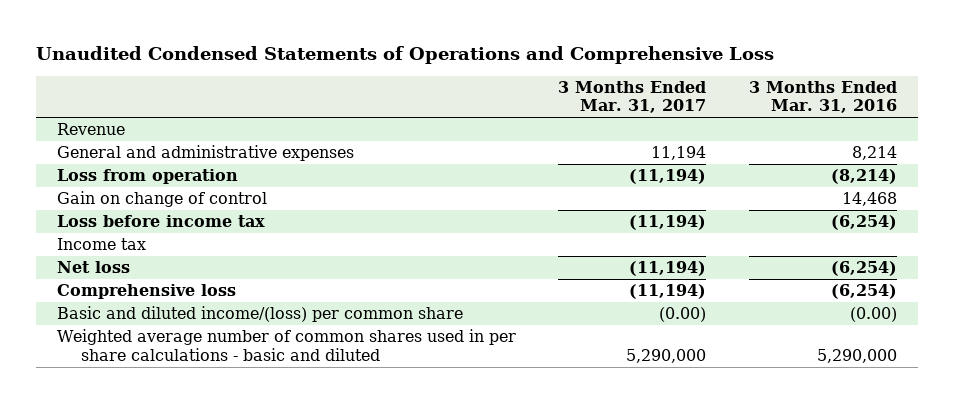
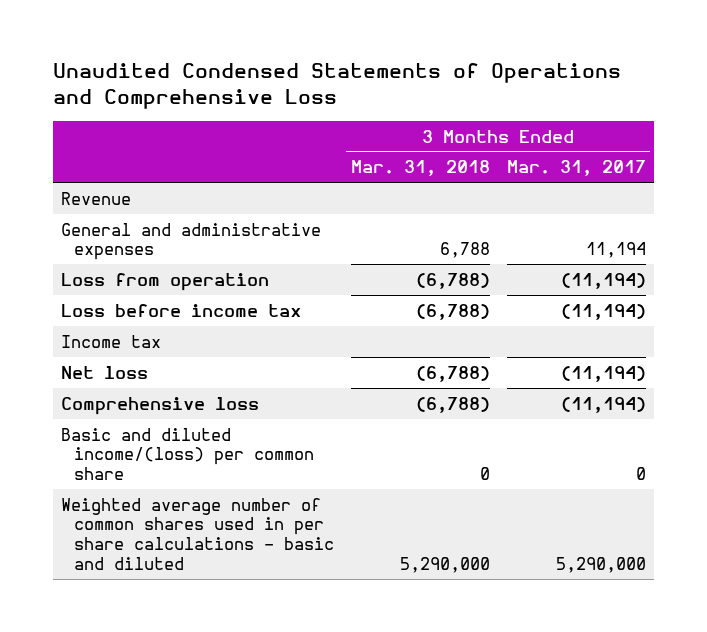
[748,80,897,114] 3 Months Ended Mar. 31, 2016 -> none
none -> [350,160,490,177] Mar. 31, 2018
[56,191,267,208] Gain on change of control -> none
[659,307,707,323] (0.00) -> [635,467,646,481] 0

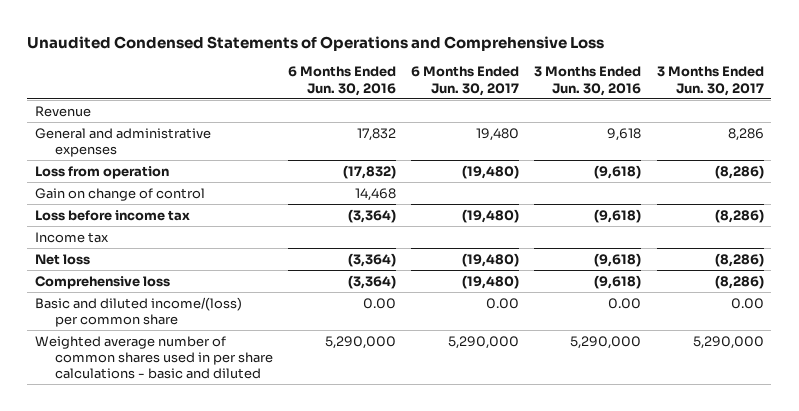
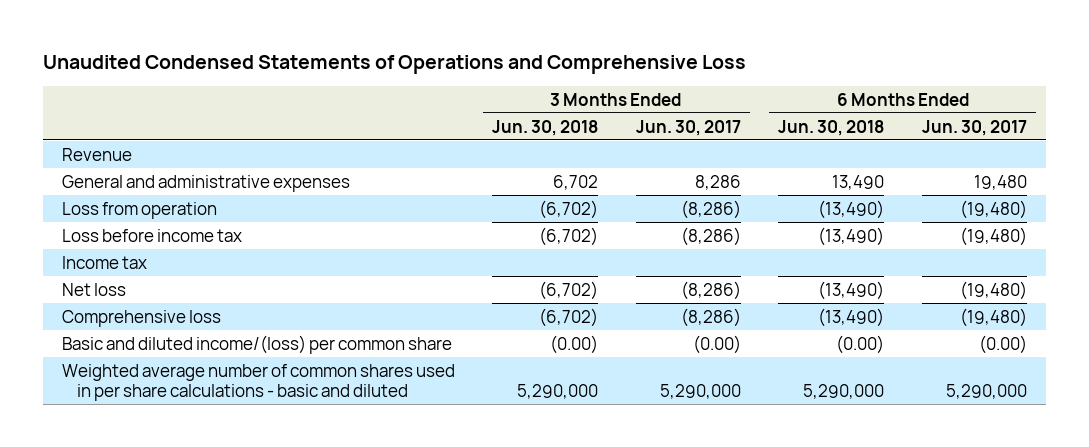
[288,66,397,96] 6 Months Ended Jun. 30, 2016 -> none
[534,66,642,96] 3 Months Ended Jun. 30, 2016 -> none
none -> [492,119,599,136] Jun. 30, 2018
none -> [778,119,885,136] Jun. 30, 2018
[34,187,205,201] Gain on change of control -> none
[486,297,520,309] 0.00 -> [979,334,1028,354] (0.00)
[730,297,764,309] 0.00 -> [692,334,741,354] (0.00)

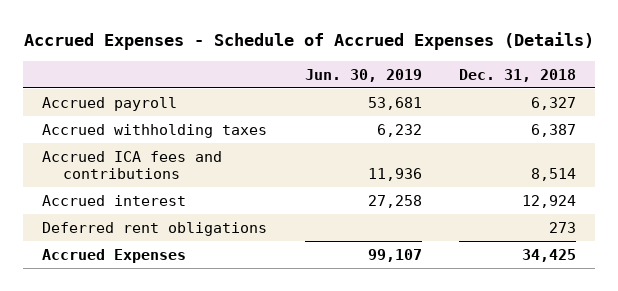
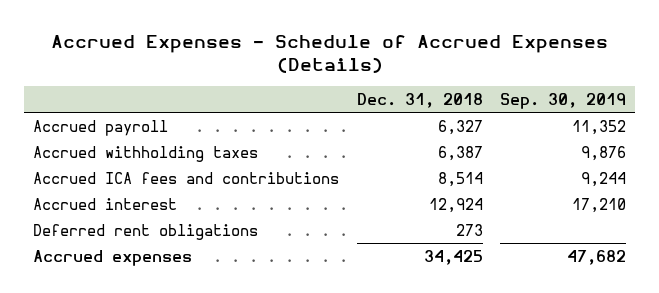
[304,68,422,82] Jun. 30, 2019 -> none
none -> [500,93,627,110] Sep. 30, 2019
[41,248,186,263] Accrued Expenses -> [33,249,193,266] Accrued expenses

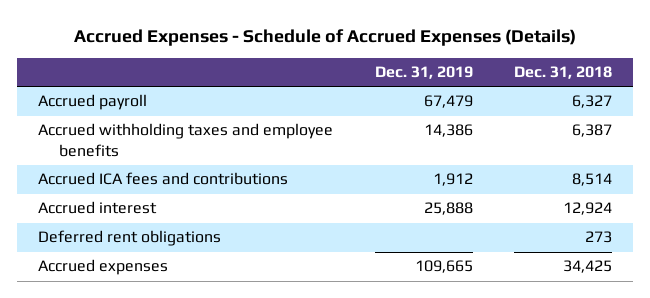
[500,93,627,110] Sep. 30, 2019 -> none
none -> [374,66,473,80] Dec. 31, 2019
[33,145,259,162] Accrued withholding taxes -> [38,123,334,157] Accrued withholding taxes and employee benefits

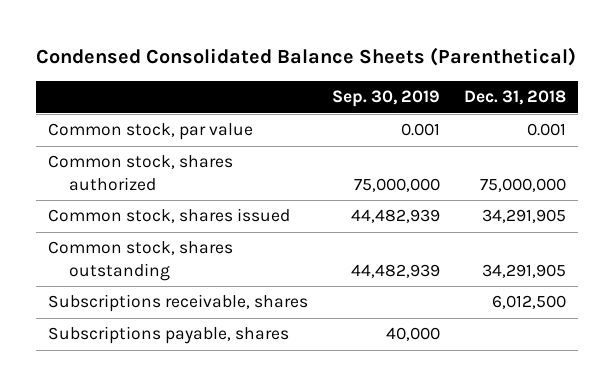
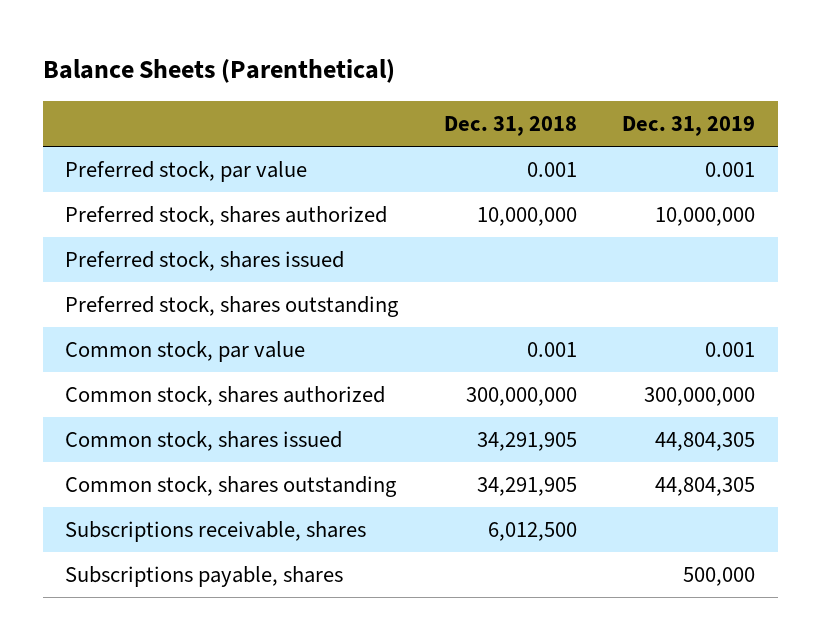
[36,47,577,67] Condensed Consolidated Balance Sheets (Parenthetical) -> [42,58,395,83] Balance Sheets (Parenthetical)
[332,90,441,108] Sep. 30, 2019 -> none
none -> [622,115,756,136] Dec. 31, 2019
none -> [65,161,308,183] Preferred stock, par value
none -> [65,206,388,227] Preferred stock, shares authorized
none -> [65,251,345,272] Preferred stock, shares issued
none -> [65,296,400,318] Preferred stock, shares outstanding
[480,177,567,192] 75,000,000 -> [465,387,577,407] 300,000,000

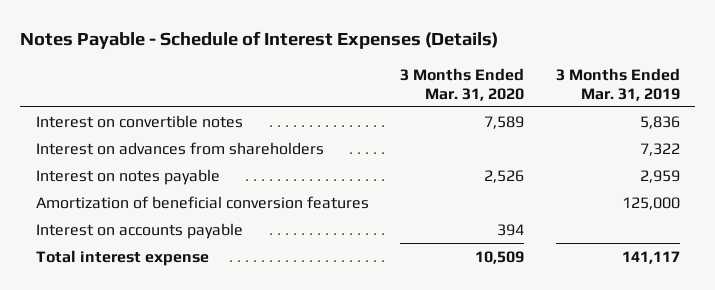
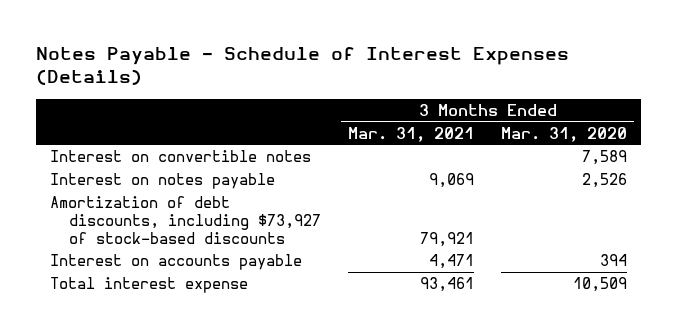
[555,67,680,101] 3 Months Ended Mar. 31, 2019 -> none
none -> [348,126,475,142] Mar. 31, 2021
[35,141,324,155] Interest on advances from shareholders -> none
[35,195,369,209] Amortization of beneficial conversion features -> [50,196,321,244] Amortization of debt discounts, including $73,927 of stock-based discounts

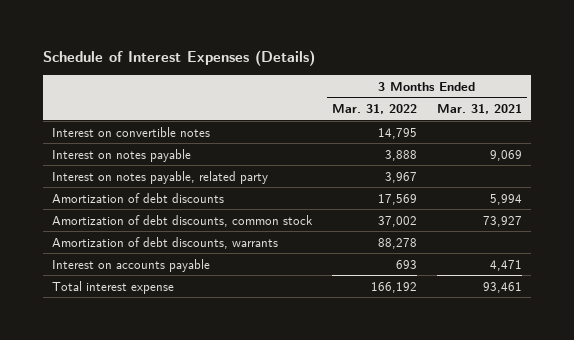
[36,46,570,86] Notes Payable - Schedule of Interest Expenses (Details) -> [42,50,315,67] Schedule of Interest Expenses (Details)
[501,126,628,142] Mar. 31, 2020 -> none
none -> [331,103,417,114] Mar. 31, 2022
none -> [52,170,269,184] Interest on notes payable, related party
[50,196,321,244] Amortization of debt discounts, including $73,927 of stock-based discounts -> [52,192,225,203] Amortization of debt discounts
[420,231,475,247] 79,921 -> [489,193,522,205] 5,994
none -> [52,214,314,227] Amortization of debt discounts, common stock
none -> [52,236,279,249] Amortization of debt discounts, warrants

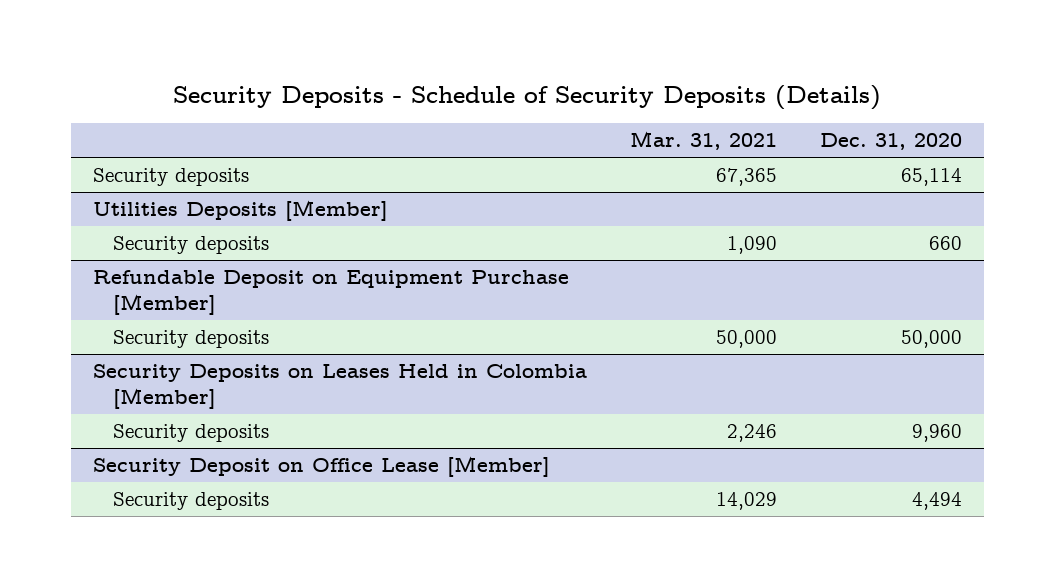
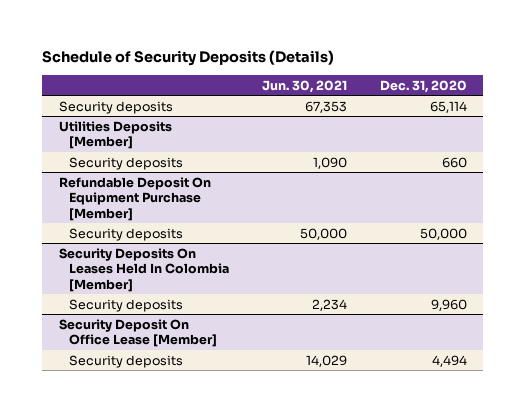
[173,84,882,110] Security Deposits - Schedule of Security Deposits (Details) -> [42,49,335,66] Schedule of Security Deposits (Details)
[629,131,777,151] Mar. 31, 2021 -> none
none -> [262,79,348,93] Jun. 30, 2021
[92,270,569,315] Refundable Deposit on Equipment Purchase [Member] -> [58,176,211,221] Refundable Deposit On Equipment Purchase [Member]
[92,364,587,409] Security Deposits on Leases Held in Colombia [Member] -> [58,247,230,292] Security Deposits On Leases Held In Colombia [Member]
[92,456,550,478] Security Deposit on Office Lease [Member] -> [58,318,218,348] Security Deposit On Office Lease [Member]

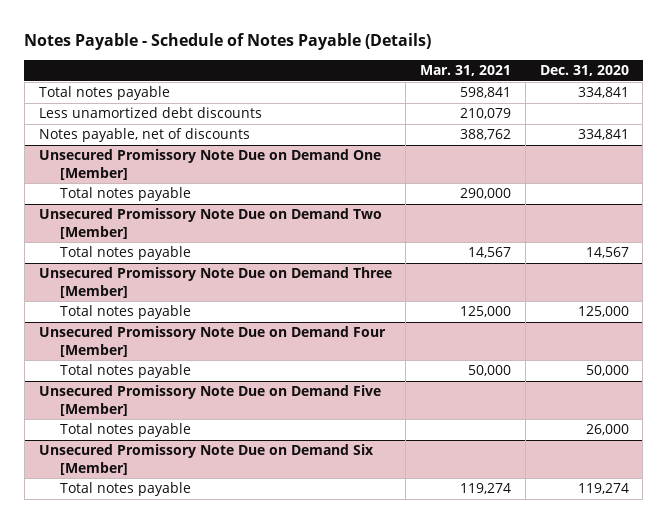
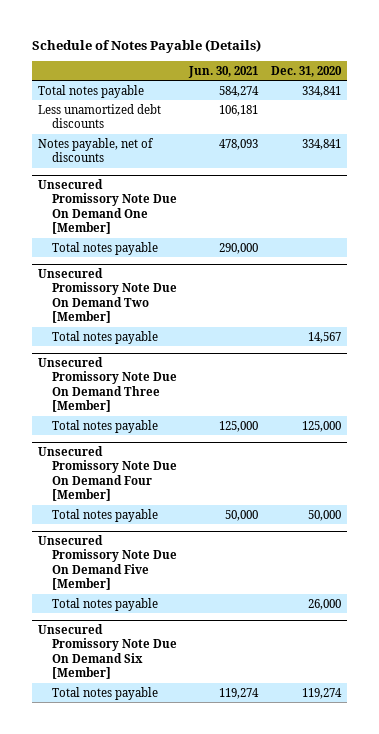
[24,32,432,50] Notes Payable - Schedule of Notes Payable (Details) -> [32,38,262,53] Schedule of Notes Payable (Details)
[420,65,512,77] Mar. 31, 2021 -> none
none -> [188,65,259,78] Jun. 30, 2021
[38,149,381,180] Unsecured Promissory Note Due on Demand One [Member] -> [38,178,178,235] Unsecured Promissory Note Due On Demand One [Member]
[38,208,382,239] Unsecured Promissory Note Due on Demand Two [Member] -> [38,267,178,324] Unsecured Promissory Note Due On Demand Two [Member]
[38,267,392,298] Unsecured Promissory Note Due on Demand Three [Member] -> [38,356,178,413] Unsecured Promissory Note Due On Demand Three [Member]
[38,326,386,357] Unsecured Promissory Note Due on Demand Four [Member] -> [38,445,178,502] Unsecured Promissory Note Due On Demand Four [Member]
[38,385,381,416] Unsecured Promissory Note Due on Demand Five [Member] -> [38,534,178,591] Unsecured Promissory Note Due On Demand Five [Member]
[38,444,374,475] Unsecured Promissory Note Due on Demand Six [Member] -> [38,623,178,680] Unsecured Promissory Note Due On Demand Six [Member]

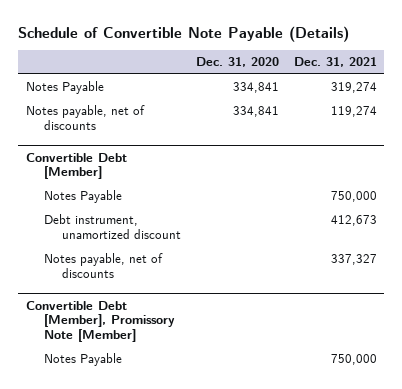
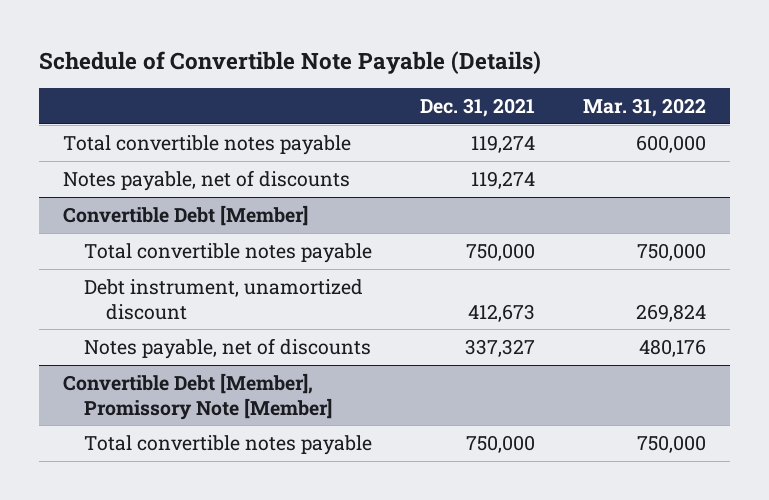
[195,57,279,68] Dec. 31, 2020 -> none
none -> [583,98,707,118] Mar. 31, 2022
[25,81,104,95] Notes Payable -> [62,134,351,155] Total convertible notes payable
[330,82,377,94] 319,274 -> [471,134,536,153] 119,274
[43,190,122,204] Notes Payable -> [84,242,373,263] Total convertible notes payable
[43,353,122,367] Notes Payable -> [84,434,373,455] Total convertible notes payable

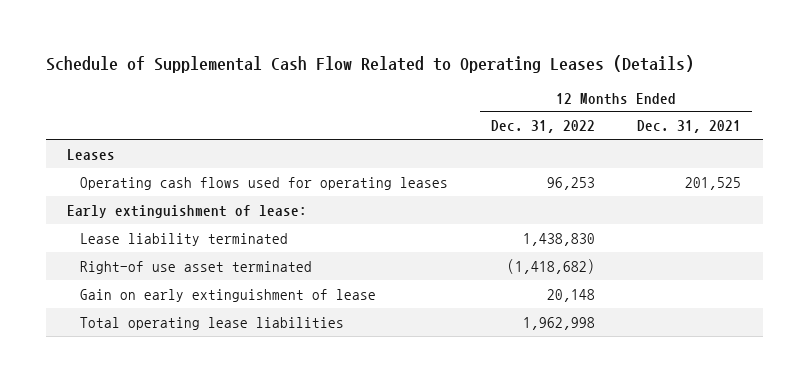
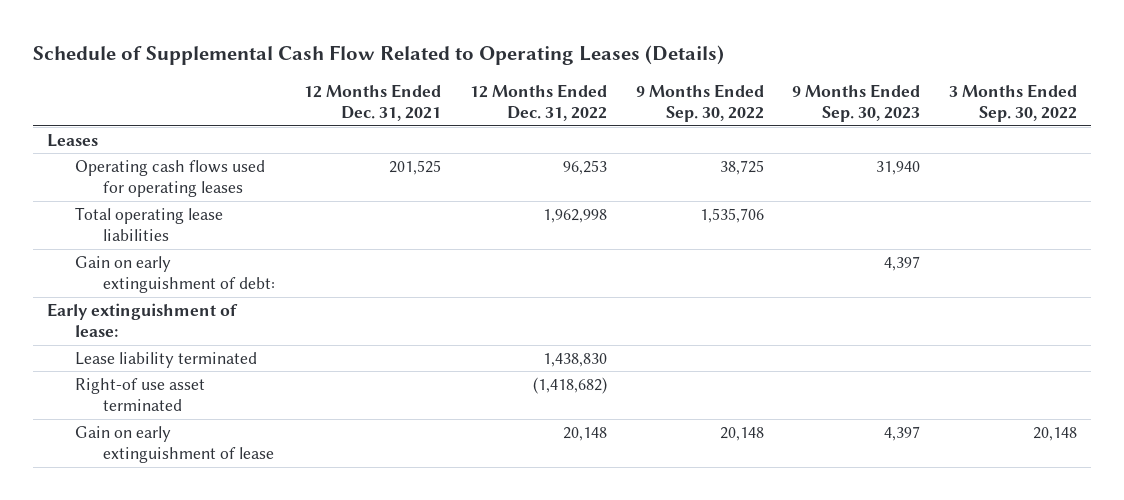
none -> [635,83,764,123] 9 Months Ended Sep. 30, 2022
none -> [792,83,921,123] 9 Months Ended Sep. 30, 2023
none -> [949,83,1078,123] 3 Months Ended Sep. 30, 2022
[79,316,344,330] Total operating lease liabilities -> [75,206,224,242] Total operating lease liabilities
none -> [75,255,276,294] Gain on early extinguishment of debt:

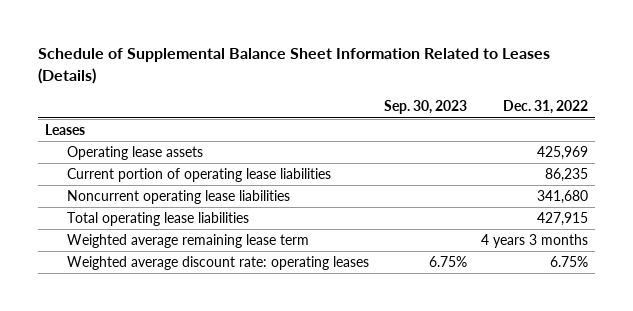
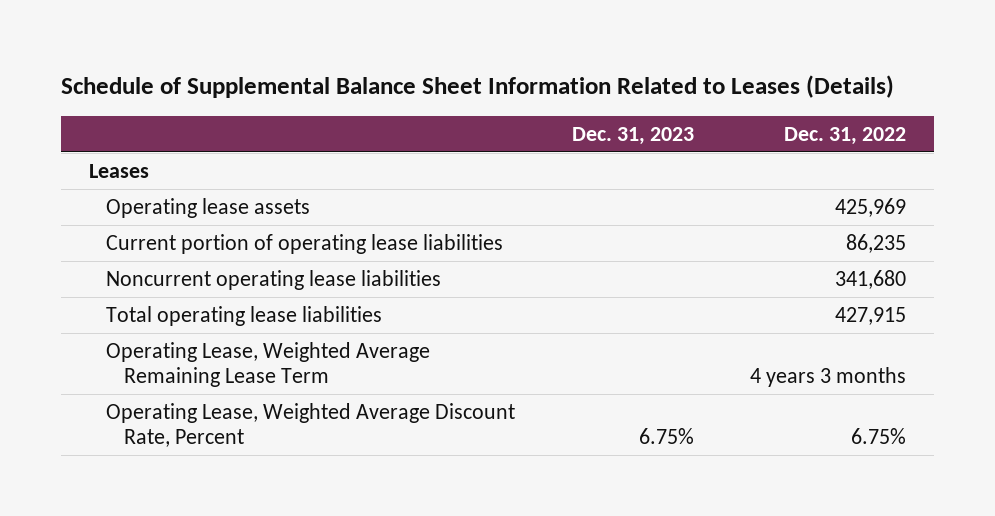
[383,100,467,115] Sep. 30, 2023 -> none
none -> [571,126,694,145] Dec. 31, 2023
[67,234,310,249] Weighted average remaining lease term -> [106,341,431,388] Operating Lease, Weighted Average Remaining Lease Term
[67,256,370,271] Weighted average discount rate: operating leases -> [106,402,516,448] Operating Lease, Weighted Average Discount Rate, Percent

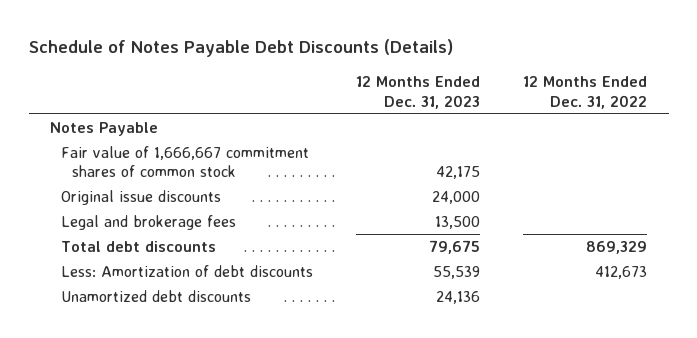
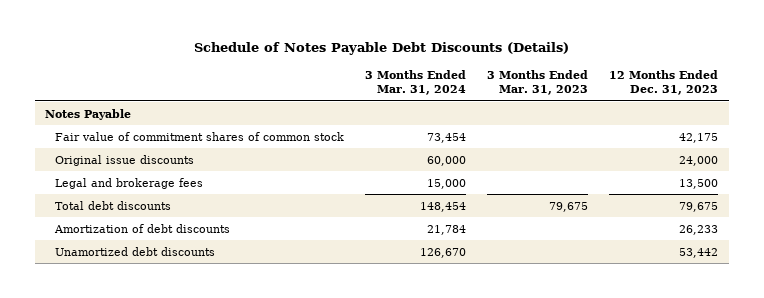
[523,75,648,109] 12 Months Ended Dec. 31, 2022 -> none
none -> [364,69,466,96] 3 Months Ended Mar. 31, 2024
none -> [487,69,589,96] 3 Months Ended Mar. 31, 2023
[61,145,310,178] Fair value of 1,666,667 commitment shares of common stock -> [54,131,344,141] Fair value of commitment shares of common stock
[61,264,314,277] Less: Amortization of debt discounts -> [53,223,230,233] Amortization of debt discounts
[433,265,481,279] 55,539 -> [679,224,719,235] 26,233
[436,290,481,304] 24,136 -> [679,247,719,258] 53,442

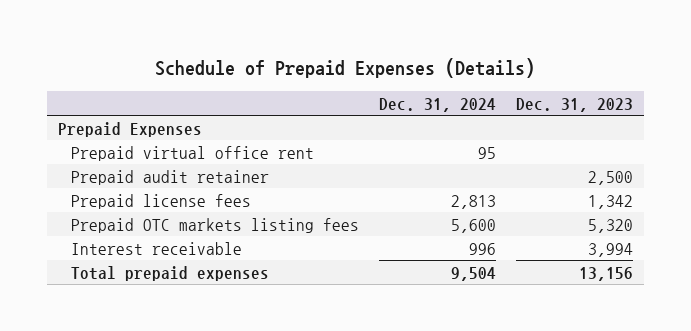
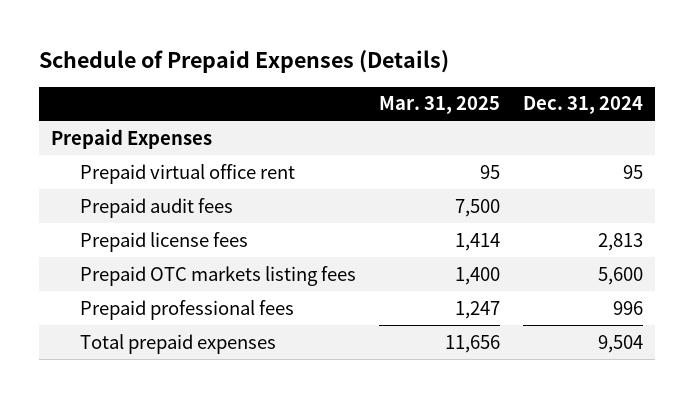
[516,97,634,112] Dec. 31, 2023 -> none
none -> [379,96,501,115] Mar. 31, 2025
[70,169,269,185] Prepaid audit retainer -> [80,197,234,218] Prepaid audit fees
[70,241,242,255] Interest receivable -> [80,299,295,320] Prepaid professional fees

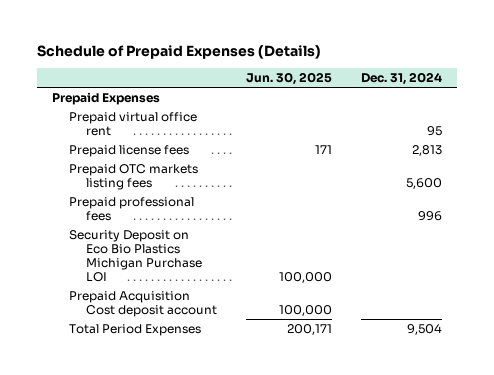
[379,96,501,115] Mar. 31, 2025 -> none
none -> [246,71,333,85] Jun. 30, 2025
[80,197,234,218] Prepaid audit fees -> none
none -> [68,229,202,283] Security Deposit on Eco Bio Plastics Michigan Purchase LOI
none -> [68,290,217,318] Prepaid Acquisition Cost deposit account
[80,333,277,354] Total prepaid expenses -> [68,323,201,336] Total Period Expenses

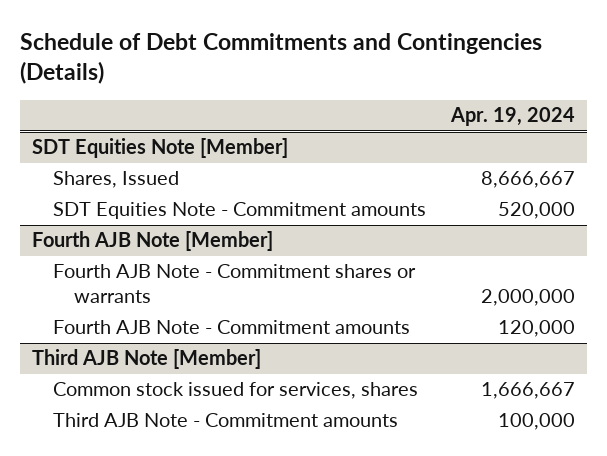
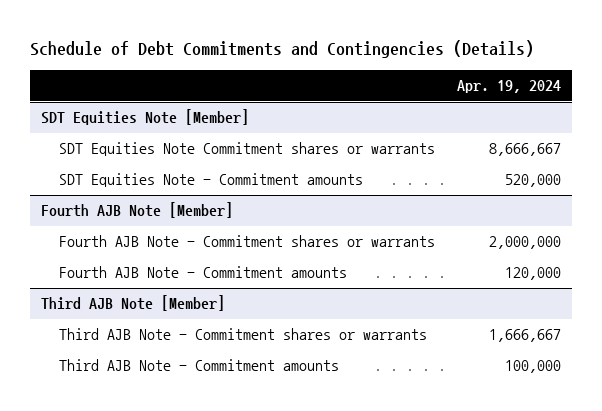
[53,171,180,189] Shares, Issued -> [58,142,435,157] SDT Equities Note Commitment shares or warrants
[53,382,419,400] Common stock issued for services, shares -> [58,328,427,341] Third AJB Note - Commitment shares or warrants

